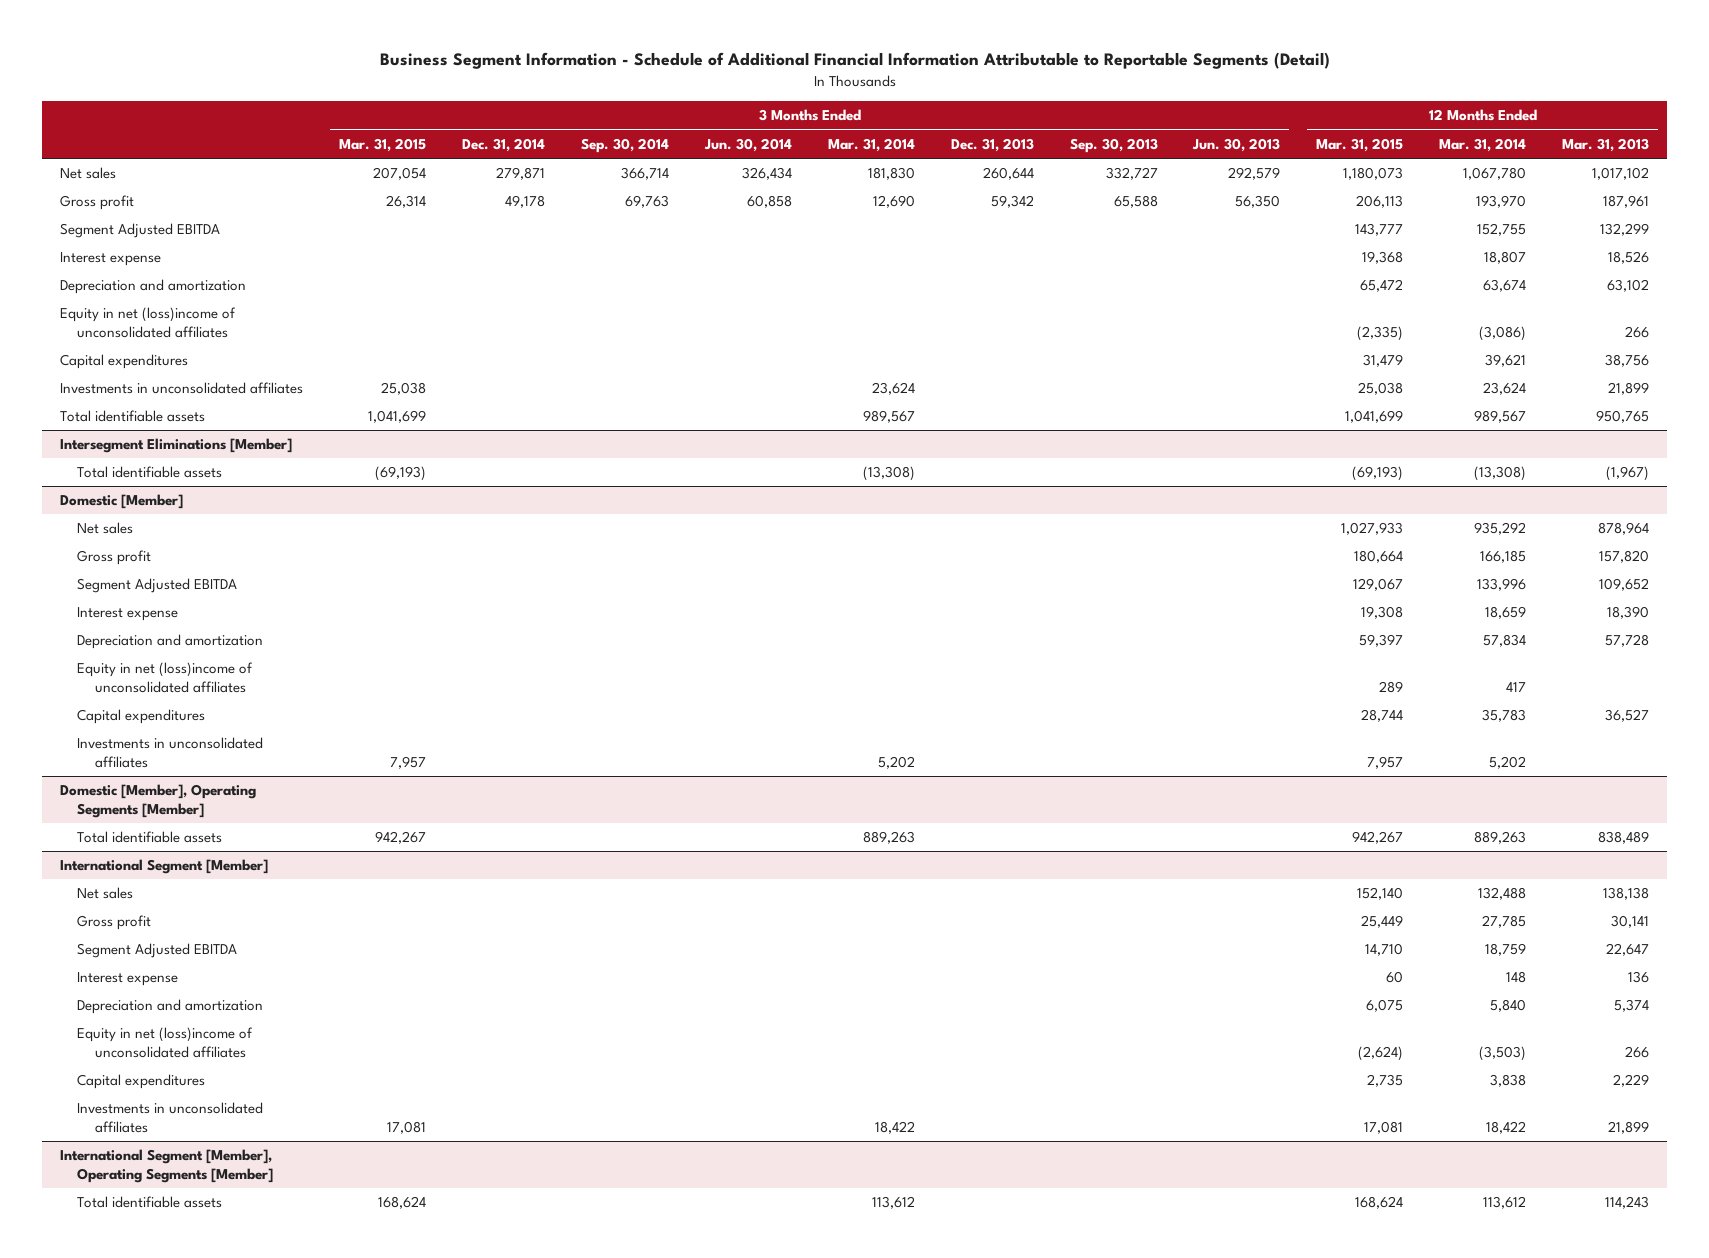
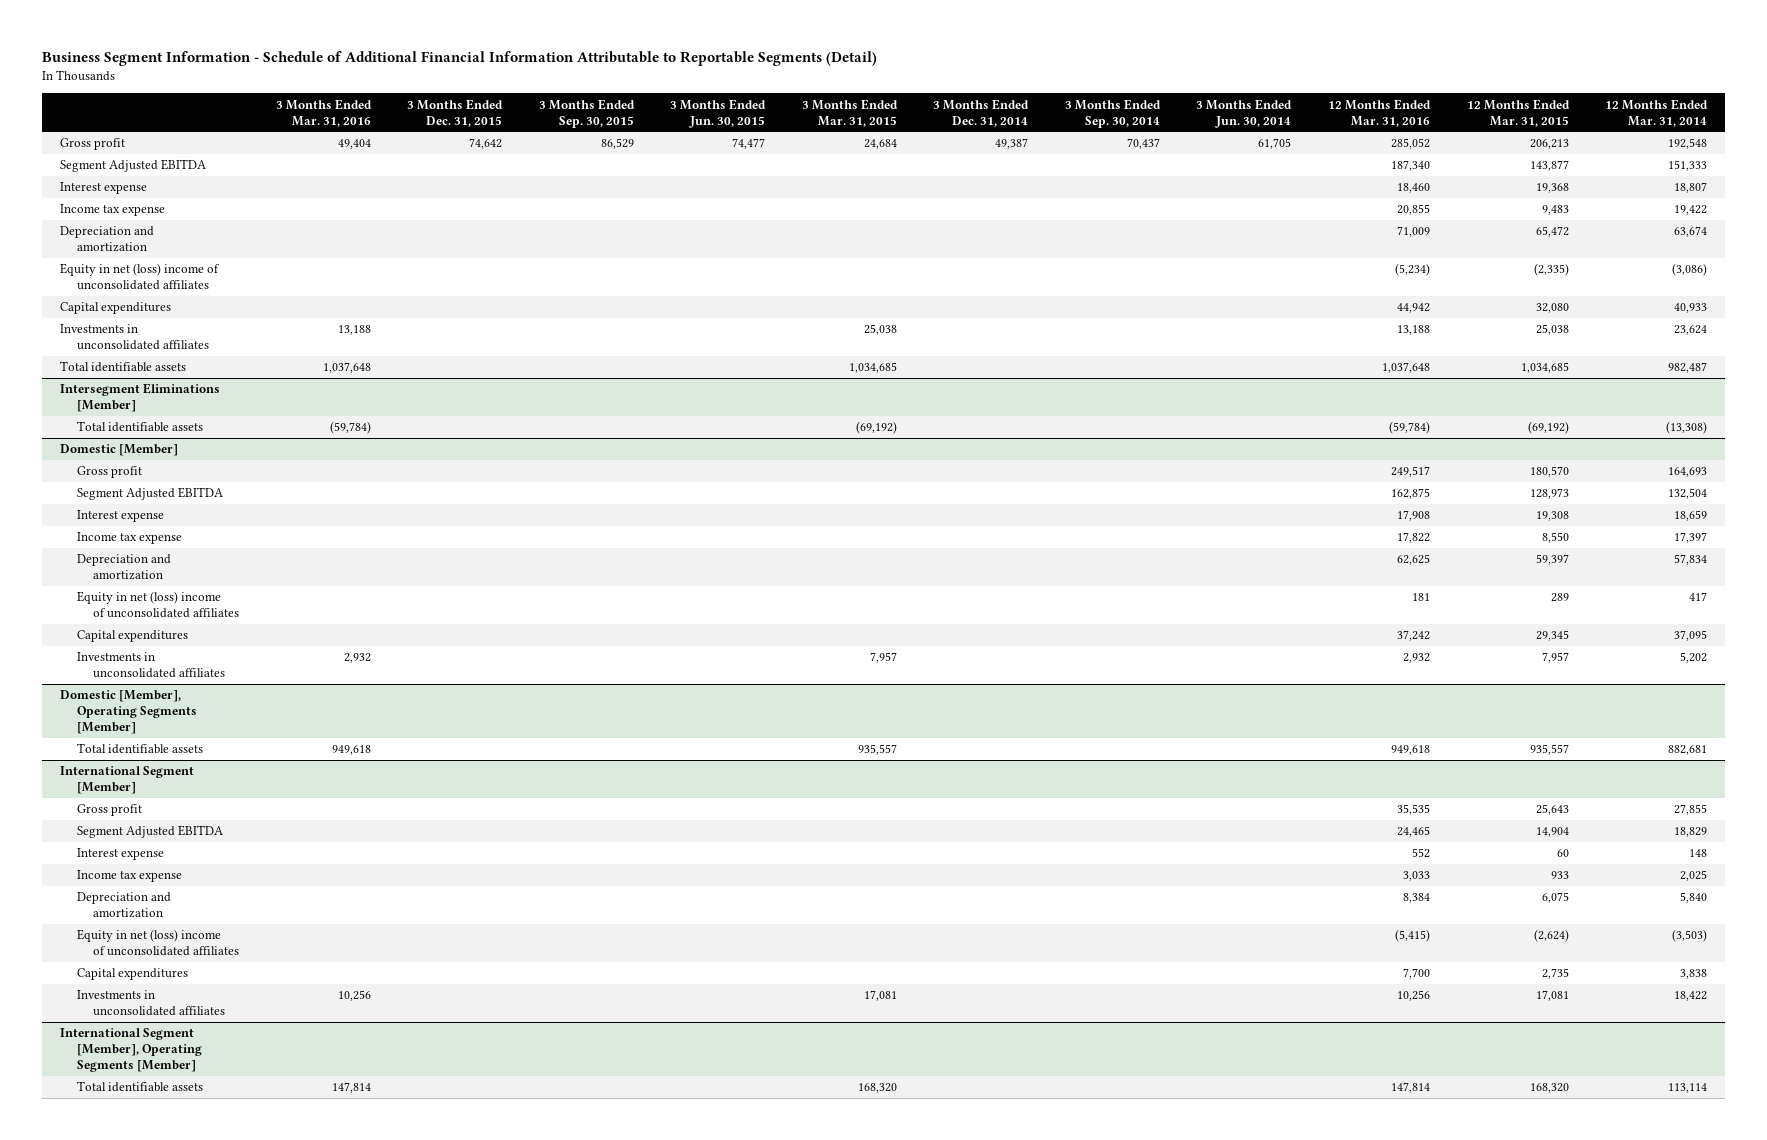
[827,137,915,152] Mar. 31, 2014 -> none
[950,137,1034,152] Dec. 31, 2013 -> none
[1069,137,1158,153] Sep. 30, 2013 -> none
[1192,137,1281,152] Jun. 30, 2013 -> none
[1562,137,1650,152] Mar. 31, 2013 -> none
none -> [275,98,372,127] 3 Months Ended Mar. 31, 2016
none -> [407,98,504,127] 3 Months Ended Dec. 31, 2015
none -> [538,98,635,128] 3 Months Ended Sep. 30, 2015
none -> [670,98,767,128] 3 Months Ended Jun. 30, 2015
none -> [1327,98,1431,127] 12 Months Ended Mar. 31, 2016
[59,167,116,180] Net sales -> none
[385,195,426,209] 26,314 -> [863,139,897,150] 24,684
[504,195,545,209] 49,178 -> [995,138,1029,150] 49,387
[624,195,669,209] 69,763 -> [1126,138,1160,150] 70,437
[746,195,792,209] 60,858 -> [1258,138,1292,150] 61,705
[1356,195,1404,209] 206,113 -> [1529,139,1569,150] 206,213
[1476,195,1527,209] 193,970 -> [1668,138,1708,150] 192,548
[1355,223,1404,237] 143,777 -> [1529,160,1569,172] 143,877
[1477,223,1527,237] 152,755 -> [1668,160,1708,172] 151,333
none -> [60,204,166,217] Income tax expense
[59,307,236,338] Equity in net (loss)income of unconsolidated affiliates -> [60,263,221,291] Equity in net (loss) income of unconsolidated affiliates
[1363,354,1404,368] 31,479 -> [1535,303,1569,314] 32,080
[1485,354,1527,368] 39,621 -> [1674,303,1708,314] 40,933
[367,410,426,424] 1,041,699 -> [848,362,897,374] 1,034,685
[1345,410,1404,424] 1,041,699 -> [1520,362,1569,374] 1,034,685
[1474,410,1527,424] 989,567 -> [1668,362,1708,374] 982,487
[374,466,426,482] (69,193) -> [855,421,897,435] (69,192)
[1352,466,1404,482] (69,193) -> [1527,421,1569,435] (69,192)
[77,522,134,535] Net sales -> none
[1354,550,1404,564] 180,664 -> [1529,466,1569,478] 180,570
[1480,550,1527,564] 166,185 -> [1668,467,1708,478] 164,693
[1353,578,1404,592] 129,067 -> [1529,488,1569,500] 128,973
[1477,578,1527,592] 133,996 -> [1668,488,1708,500] 132,504
none -> [76,532,182,545] Income tax expense
[77,662,254,693] Equity in net (loss)income of unconsolidated affiliates -> [76,591,240,619] Equity in net (loss) income of unconsolidated affiliates
[1361,709,1404,723] 28,744 -> [1535,630,1569,642] 29,345
[1482,709,1527,723] 35,783 -> [1674,630,1708,642] 37,095
[374,831,426,845] 942,267 -> [857,744,897,756] 935,557
[1352,831,1404,845] 942,267 -> [1529,744,1569,756] 935,557
[1474,831,1527,845] 889,263 -> [1668,745,1708,756] 882,681
[77,887,134,900] Net sales -> none
[1361,915,1404,929] 25,449 -> [1535,804,1569,816] 25,643
[1482,915,1527,929] 27,785 -> [1674,804,1708,816] 27,855
[1365,943,1404,957] 14,710 -> [1535,827,1569,838] 14,904
[1485,943,1527,957] 18,759 -> [1674,827,1708,838] 18,829
none -> [76,870,182,883] Income tax expense
[77,1027,254,1058] Equity in net (loss)income of unconsolidated affiliates -> [76,929,240,957] Equity in net (loss) income of unconsolidated affiliates
[377,1196,426,1210] 168,624 -> [857,1083,897,1094] 168,320
[1355,1196,1404,1210] 168,624 -> [1529,1083,1569,1094] 168,320
[1483,1196,1527,1210] 113,612 -> [1668,1083,1708,1094] 113,114

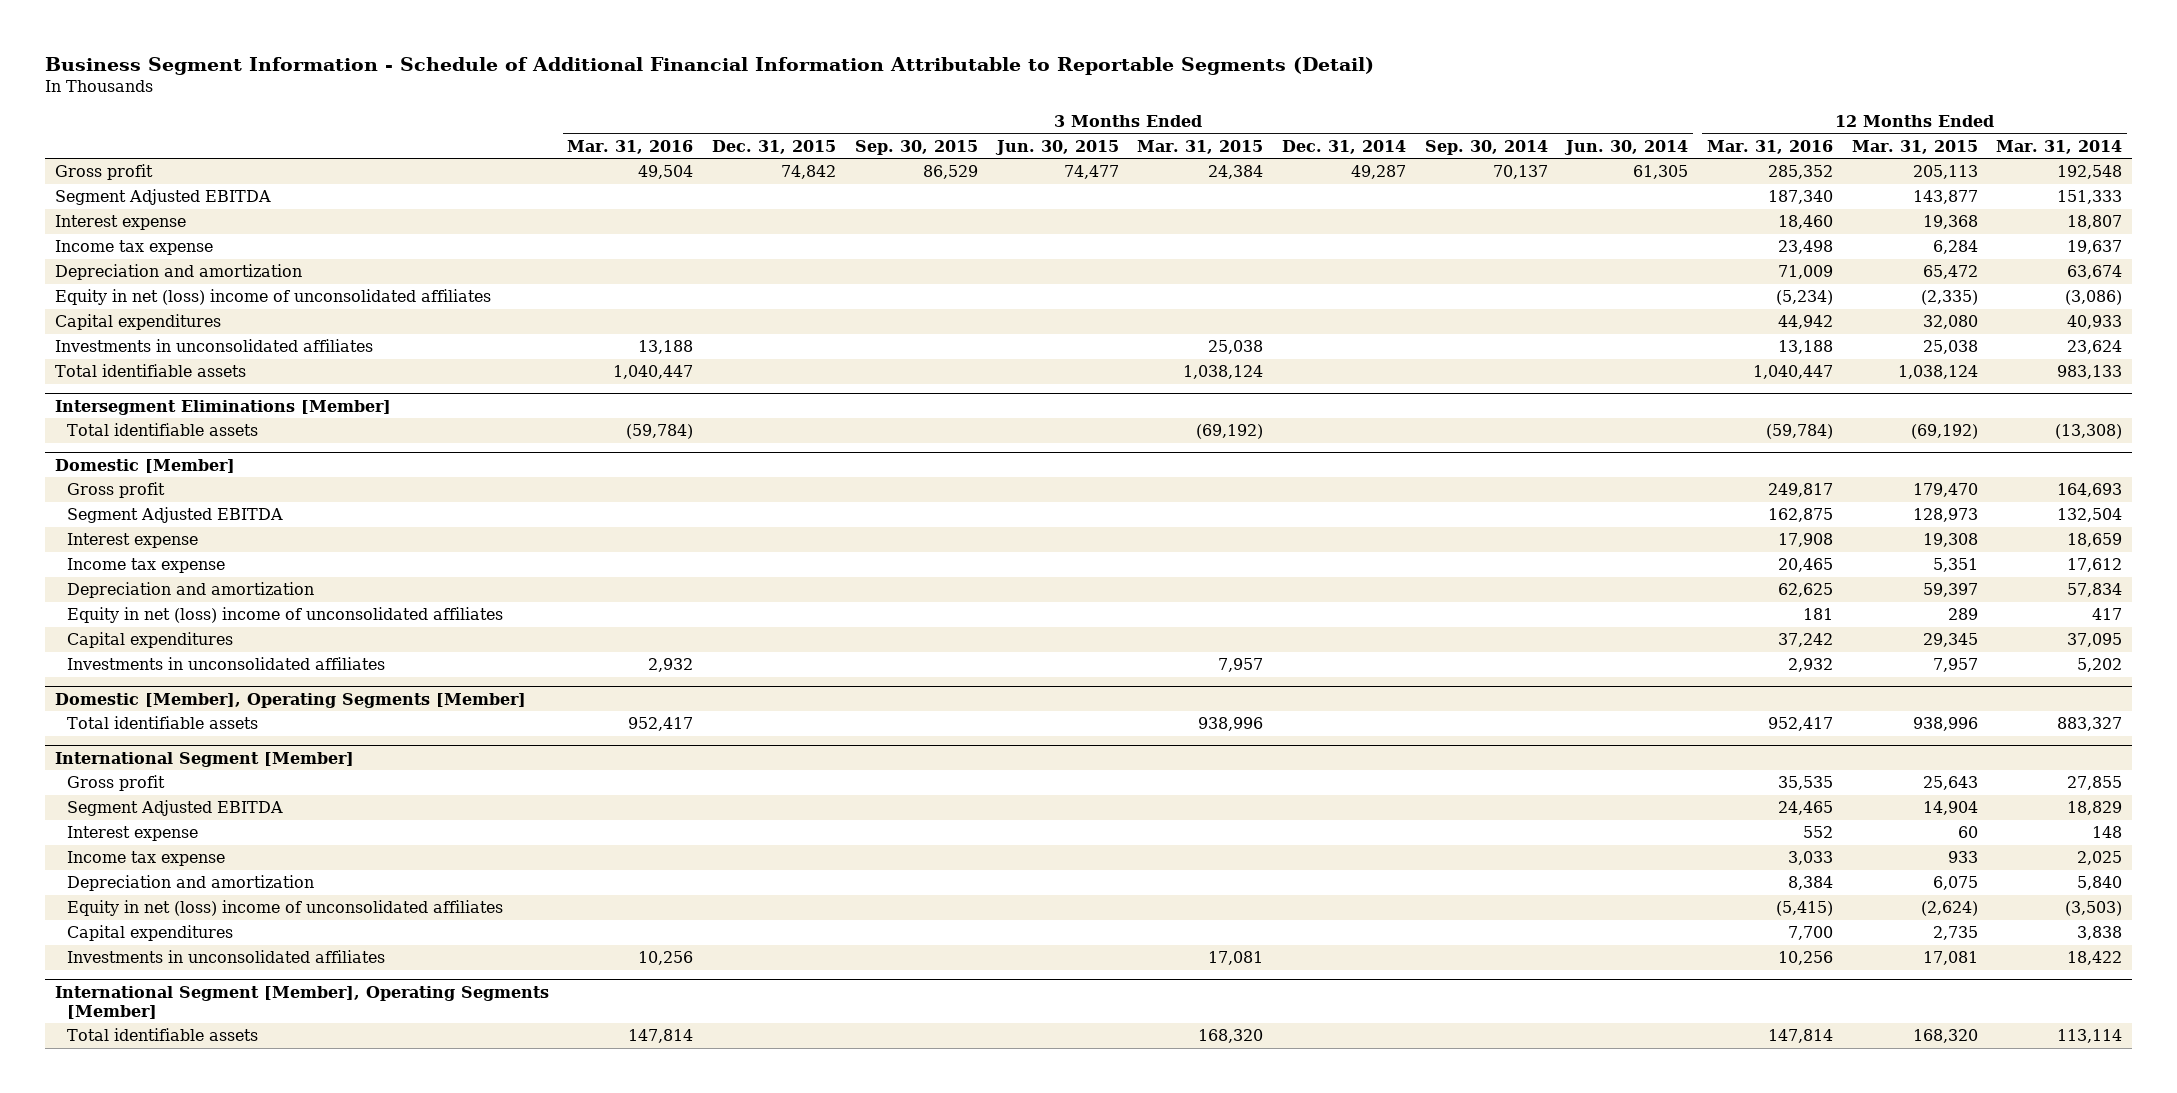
[337,139,371,150] 49,404 -> [638,165,694,180] 49,504
[469,138,503,150] 74,642 -> [781,165,837,180] 74,842
[863,139,897,150] 24,684 -> [1208,165,1264,180] 24,384
[995,138,1029,150] 49,387 -> [1350,165,1406,180] 49,287
[1126,138,1160,150] 70,437 -> [1492,165,1548,180] 70,137
[1258,138,1292,150] 61,705 -> [1633,165,1689,180] 61,305
[1390,138,1430,150] 285,052 -> [1768,165,1834,180] 285,352
[1529,139,1569,150] 206,213 -> [1912,165,1978,180] 205,113
[1396,204,1430,216] 20,855 -> [1778,240,1834,255] 23,498
[1541,205,1569,216] 9,483 -> [1932,240,1978,255] 6,284
[1674,205,1708,216] 19,422 -> [2067,240,2123,255] 19,637
[322,362,371,374] 1,037,648 -> [613,365,694,380] 1,040,447
[848,362,897,374] 1,034,685 -> [1183,365,1264,380] 1,038,124
[1381,362,1430,374] 1,037,648 -> [1753,365,1834,380] 1,040,447
[1520,362,1569,374] 1,034,685 -> [1897,365,1978,380] 1,038,124
[1668,362,1708,374] 982,487 -> [2057,365,2123,380] 983,133
[1390,466,1430,478] 249,517 -> [1768,483,1834,498] 249,817
[1529,466,1569,478] 180,570 -> [1912,483,1978,498] 179,470
[1396,532,1430,544] 17,822 -> [1778,558,1834,573] 20,465
[1541,532,1569,544] 8,550 -> [1932,558,1978,573] 5,351
[1674,532,1708,544] 17,397 -> [2067,558,2123,573] 17,612
[331,745,371,756] 949,618 -> [628,717,694,732] 952,417
[857,744,897,756] 935,557 -> [1198,717,1264,732] 938,996
[1390,745,1430,756] 949,618 -> [1768,717,1834,732] 952,417
[1529,744,1569,756] 935,557 -> [1912,717,1978,732] 938,996
[1668,745,1708,756] 882,681 -> [2057,717,2123,732] 883,327

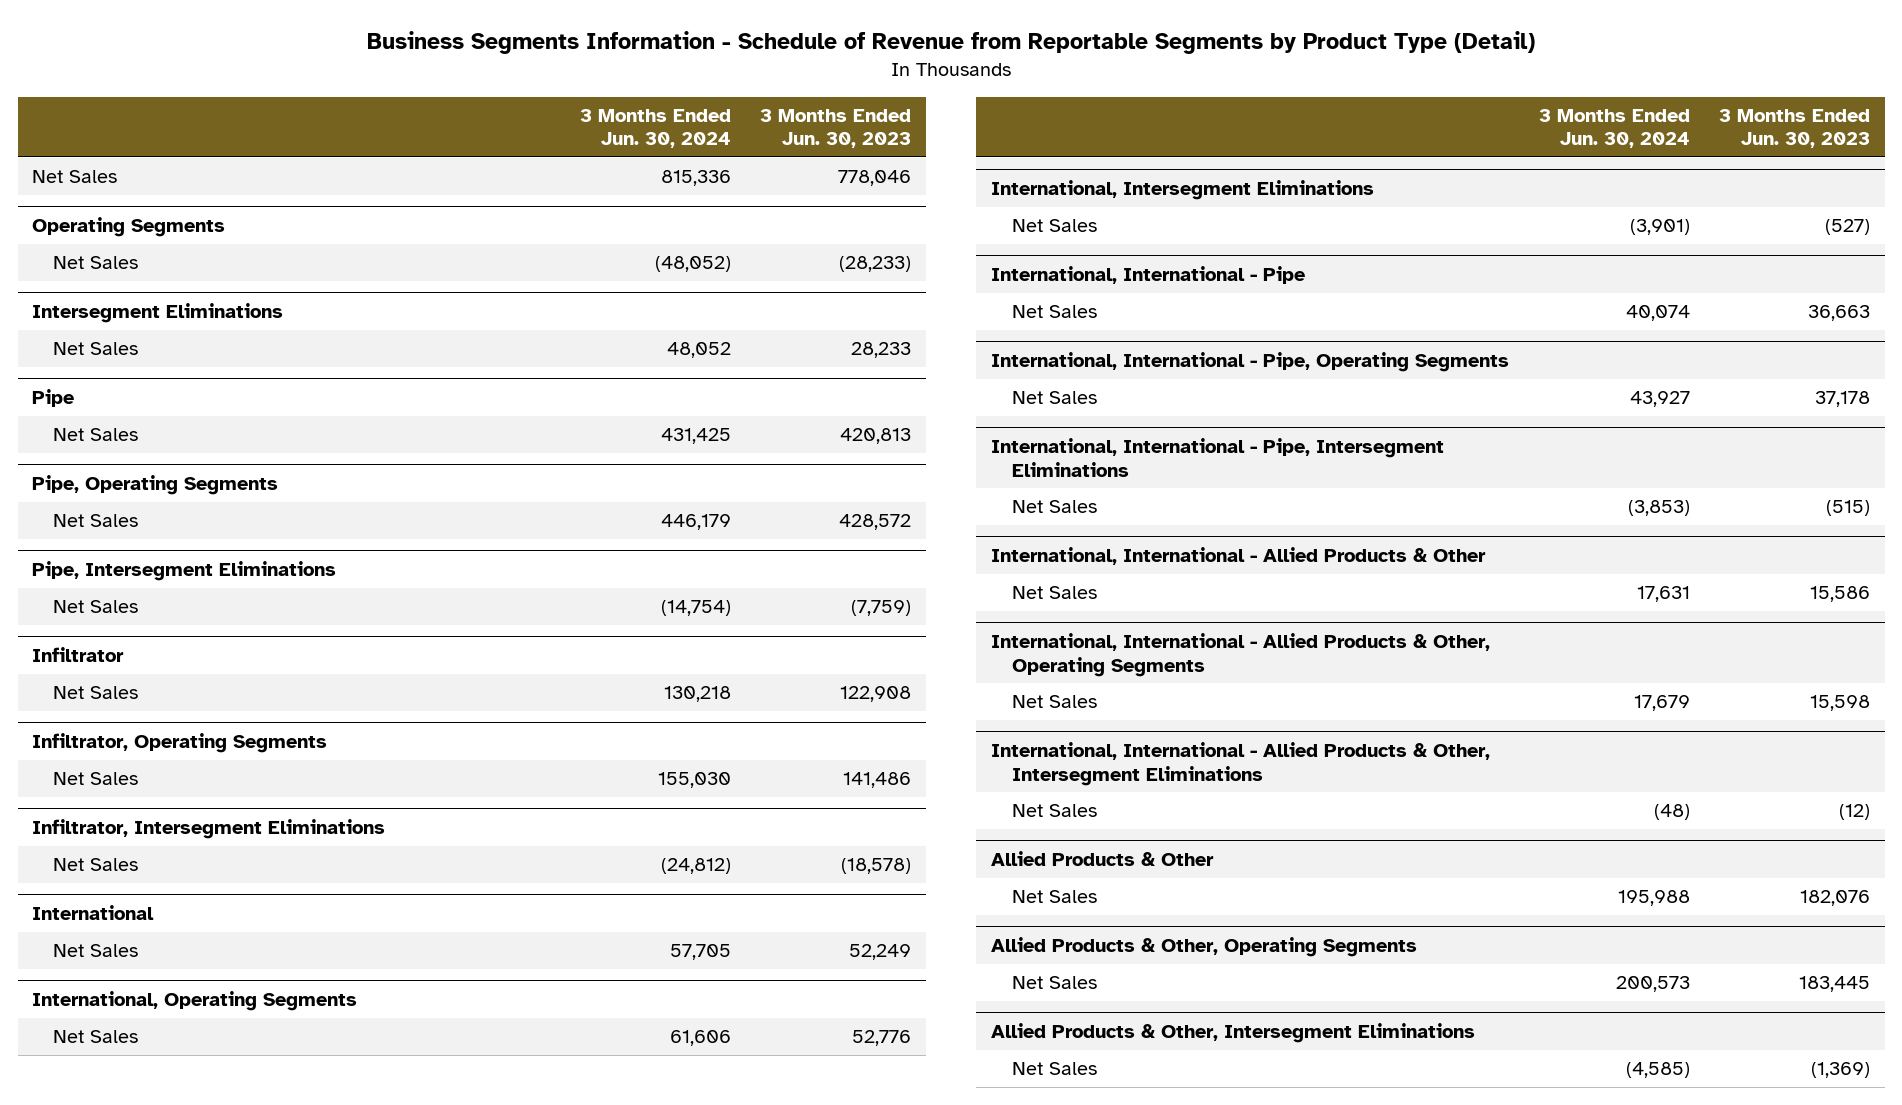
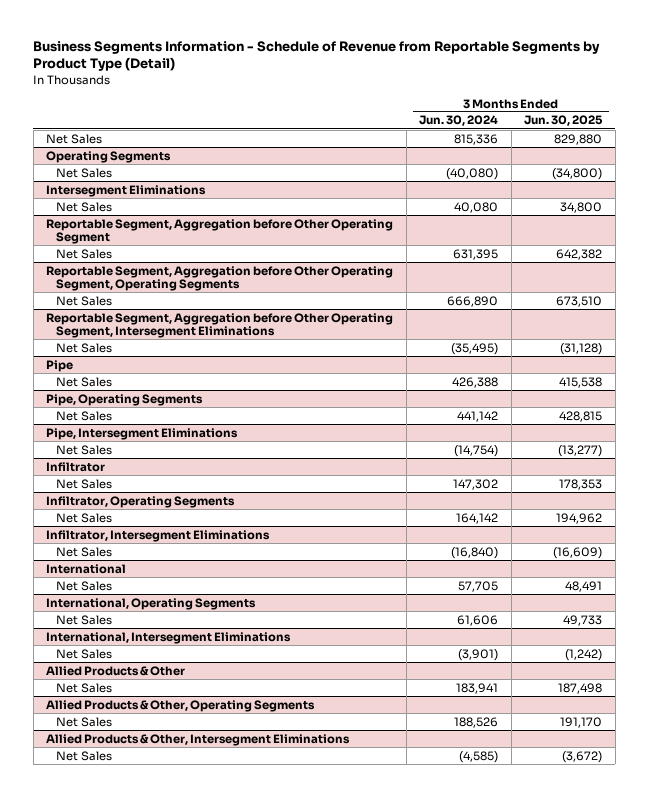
[760,108,912,149] 3 Months Ended Jun. 30, 2023 -> none
none -> [524,115,604,127] Jun. 30, 2025
[654,256,731,273] (48,052) -> [446,167,499,180] (40,080)
[666,342,731,359] 48,052 -> [454,201,499,213] 40,080
none -> [46,218,394,244] Reportable Segment, Aggregation before Other Operating Segment
none -> [55,248,112,259] Net Sales
none -> [46,265,394,291] Reportable Segment, Aggregation before Other Operating Segment, Operating Segments
none -> [55,295,112,306] Net Sales
none -> [46,312,394,338] Reportable Segment, Aggregation before Other Operating Segment, Intersegment Eliminations
none -> [55,342,112,353] Net Sales
[660,428,731,445] 431,425 -> [452,376,499,388] 426,388
[660,514,731,531] 446,179 -> [457,410,499,422] 441,142
[663,686,731,703] 130,218 -> [453,478,499,490] 147,302
[657,772,731,789] 155,030 -> [456,512,499,524] 164,142
[660,858,731,875] (24,812) -> [451,546,499,559] (16,840)
[991,266,1306,285] International, International - Pipe -> none
[1011,305,1097,319] Net Sales -> none
[991,352,1510,373] International, International - Pipe, Operating Segments -> none
[1011,391,1097,405] Net Sales -> none
[991,438,1445,477] International, International - Pipe, Intersegment Eliminations -> none
[1011,500,1097,514] Net Sales -> none
[991,547,1487,566] International, International - Allied Products & Other -> none
[1011,586,1097,600] Net Sales -> none
[991,633,1491,677] International, International - Allied Products & Other, Operating Segments -> none
[1011,695,1097,709] Net Sales -> none
[991,742,1491,786] International, International - Allied Products & Other, Intersegment Eliminations -> none
[1011,804,1097,818] Net Sales -> none
[1617,890,1690,907] 195,988 -> [456,682,499,694] 183,941
[1615,976,1690,993] 200,573 -> [454,716,499,728] 188,526

